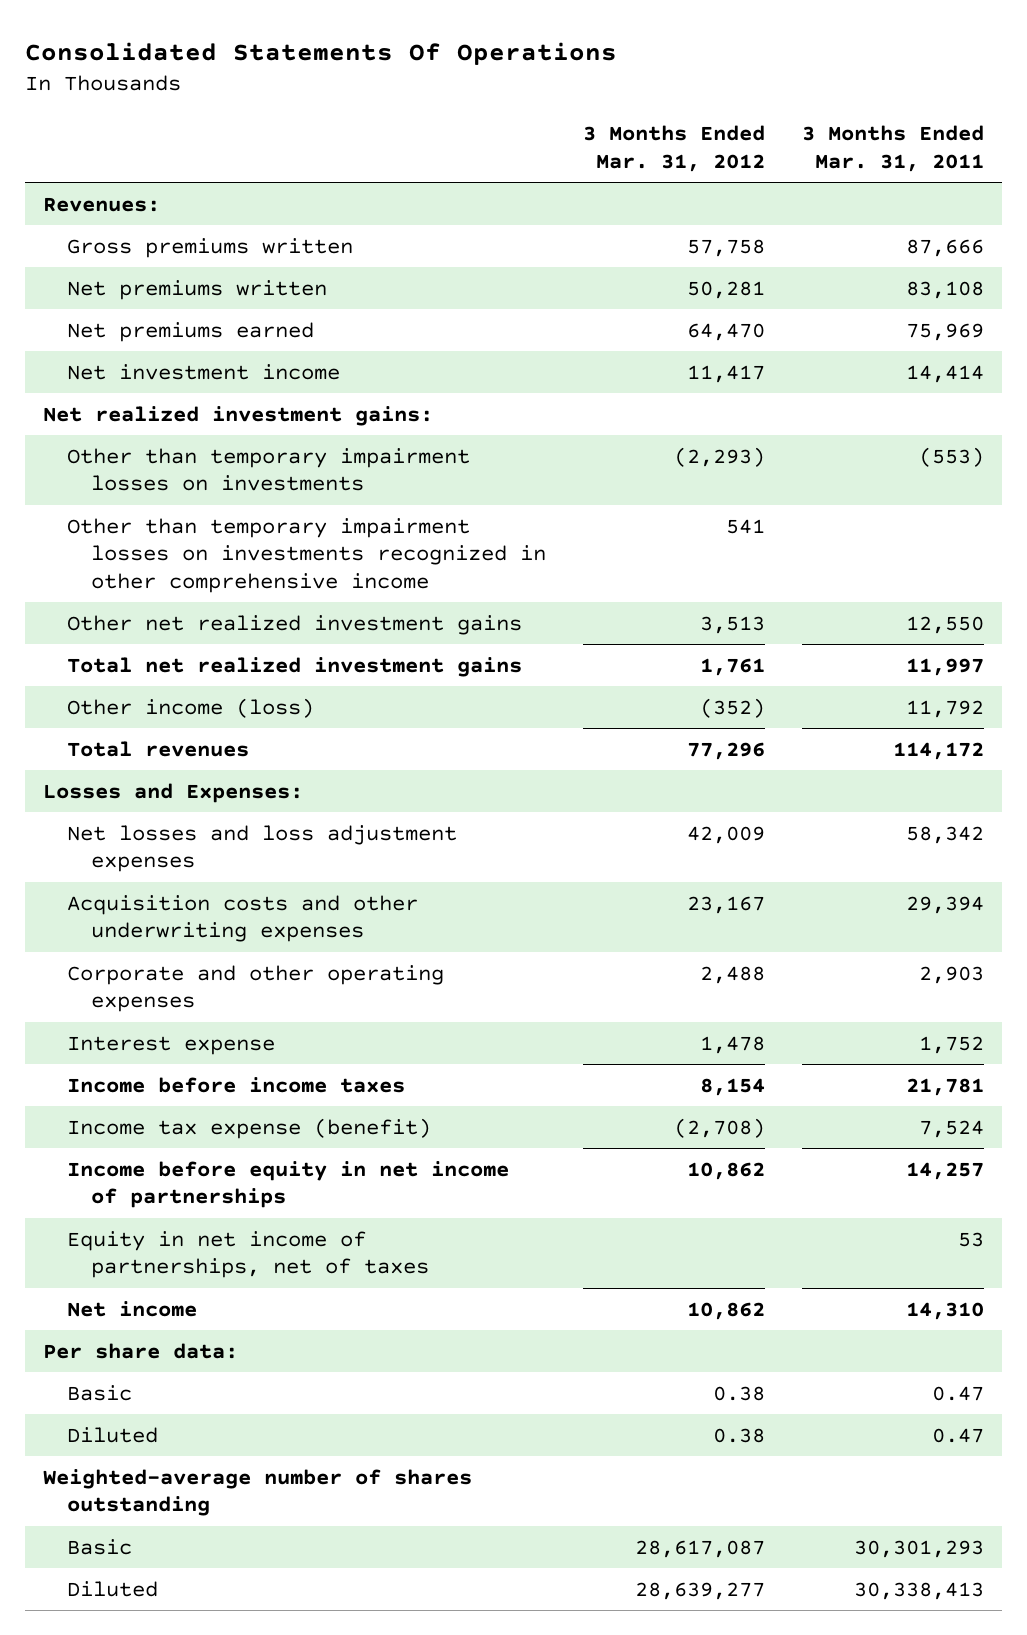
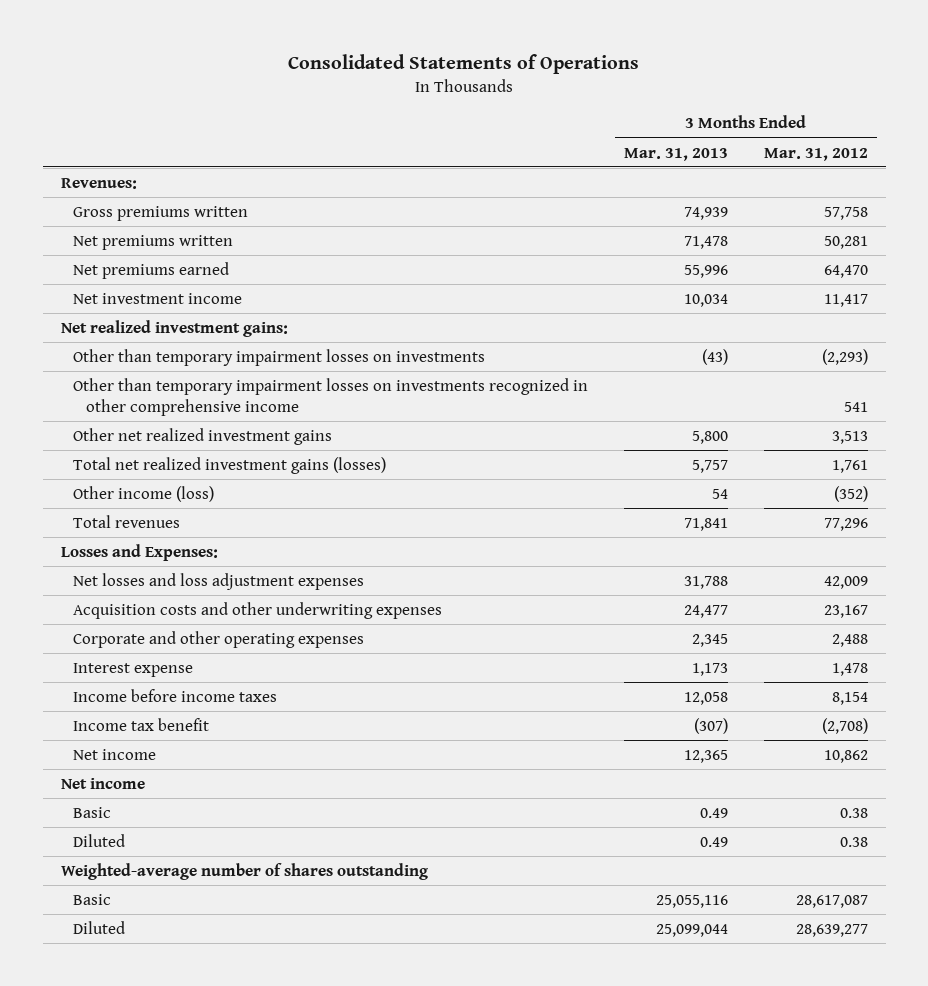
[24,41,617,65] Consolidated Statements Of Operations -> [288,53,640,74] Consolidated Statements of Operations
[801,125,984,172] 3 Months Ended Mar. 31, 2011 -> none
none -> [624,147,729,161] Mar. 31, 2013
[67,656,523,677] Total net realized investment gains -> [73,456,387,474] Total net realized investment gains (losses)
[67,1160,510,1209] Income before equity in net income of partnerships -> none
[67,1230,430,1279] Equity in net income of partnerships, net of taxes -> none
[67,1117,432,1139] Income tax expense (benefit) -> [73,717,210,731] Income tax benefit
[43,1342,239,1359] Per share data: -> none
none -> [60,777,145,789] Net income

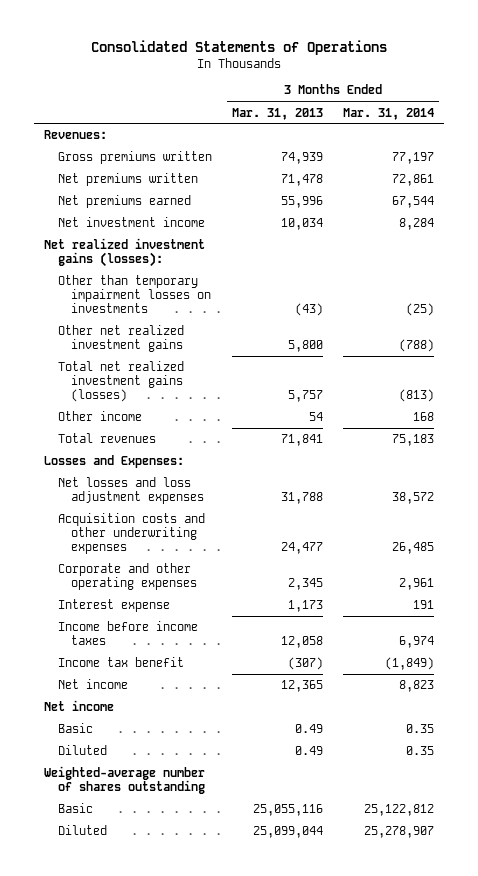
[763,147,868,161] Mar. 31, 2012 -> none
none -> [343,107,435,120] Mar. 31, 2014
[60,319,288,337] Net realized investment gains: -> [43,238,205,268] Net realized investment gains (losses):
[73,377,589,416] Other than temporary impairment losses on investments recognized in other comprehensive income -> none
[73,485,215,502] Other income (loss) -> [57,411,142,422] Other income

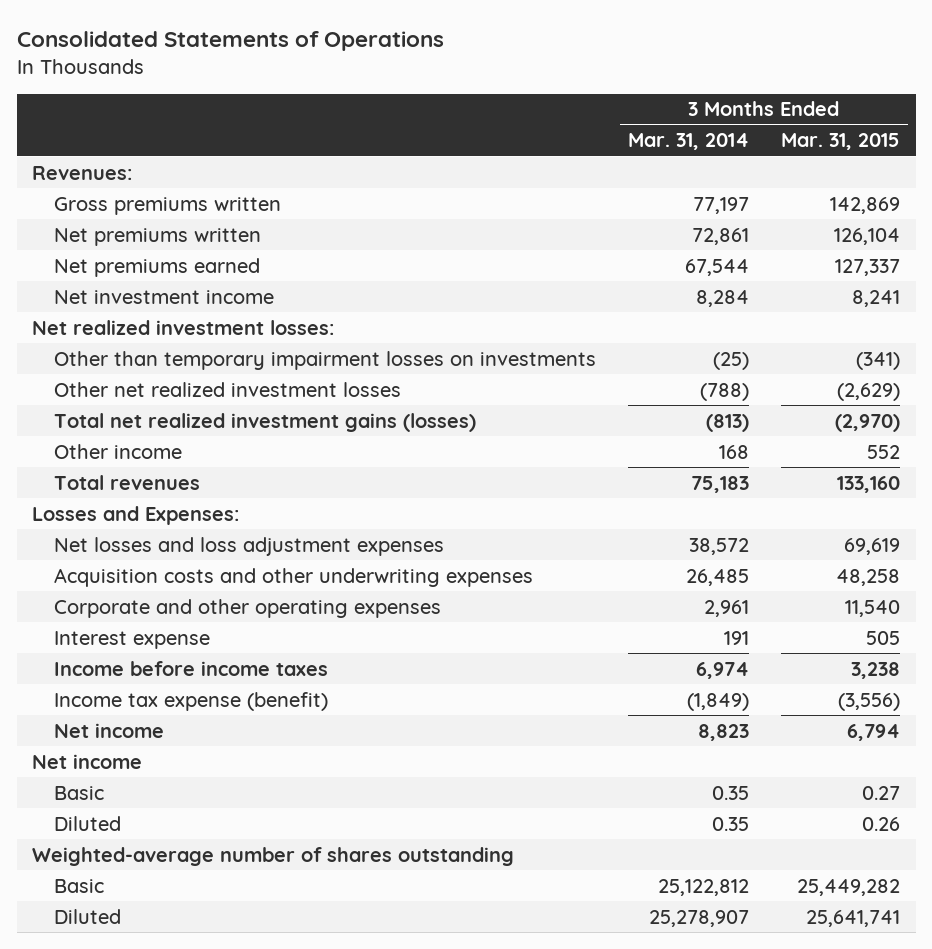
[231,107,323,120] Mar. 31, 2013 -> none
none -> [780,133,900,151] Mar. 31, 2015
[43,238,205,268] Net realized investment gains (losses): -> [32,319,335,335] Net realized investment losses:
[57,325,184,353] Other net realized investment gains -> [54,381,402,397] Other net realized investment losses
[57,657,184,668] Income tax benefit -> [54,691,329,711] Income tax expense (benefit)

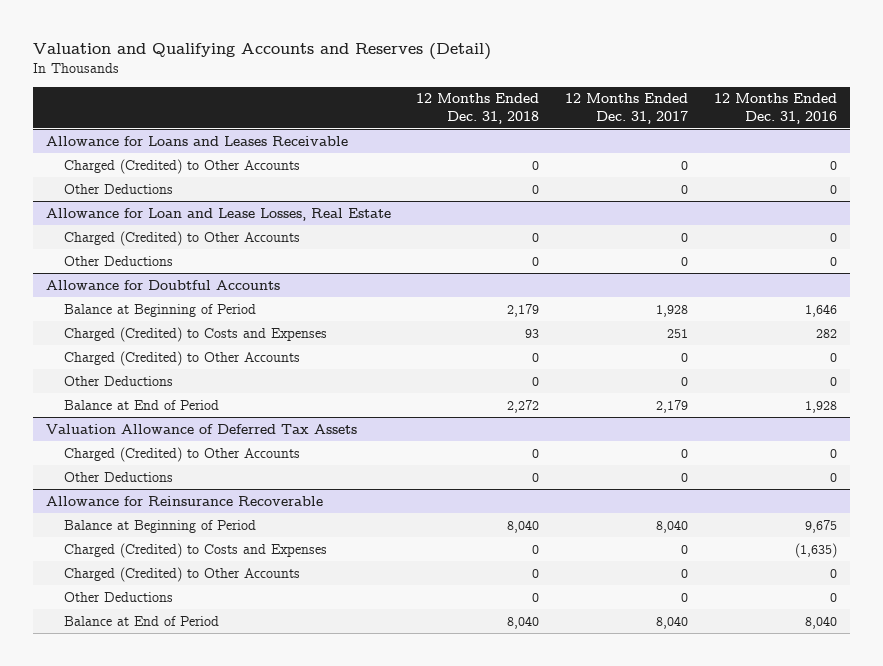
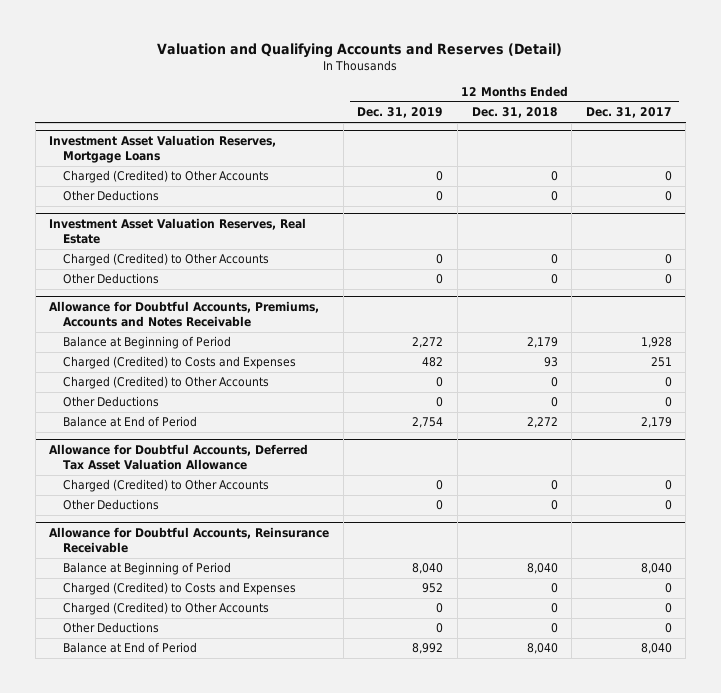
[713,93,837,124] 12 Months Ended Dec. 31, 2016 -> none
none -> [357,107,444,119] Dec. 31, 2019
[45,135,348,146] Allowance for Loans and Leases Receivable -> [49,134,277,163] Investment Asset Valuation Reserves, Mortgage Loans
[45,207,391,221] Allowance for Loan and Lease Losses, Real Estate -> [49,217,307,244] Investment Asset Valuation Reserves, Real Estate
[45,279,280,290] Allowance for Doubtful Accounts -> [49,300,320,327] Allowance for Doubtful Accounts, Premiums, Accounts and Notes Receivable
[45,423,357,434] Valuation Allowance of Deferred Tax Assets -> [49,443,309,470] Allowance for Doubtful Accounts, Deferred Tax Asset Valuation Allowance
[45,495,323,506] Allowance for Reinsurance Recoverable -> [49,526,330,553] Allowance for Doubtful Accounts, Reinsurance Receivable

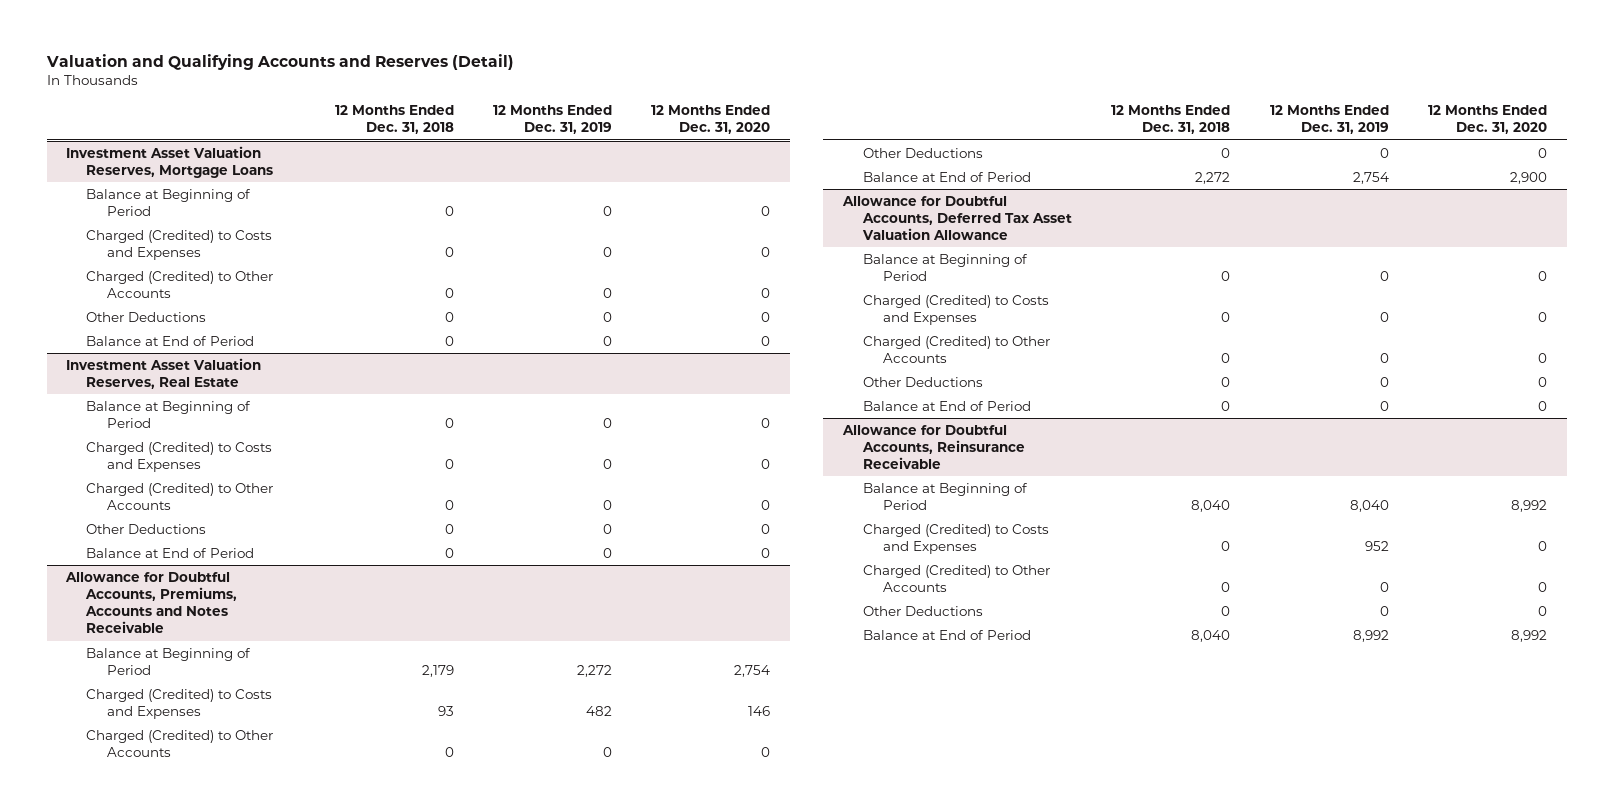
[585,107,672,119] Dec. 31, 2017 -> none
none -> [651,105,771,135] 12 Months Ended Dec. 31, 2020
none -> [86,188,252,216] Balance at Beginning of Period
none -> [86,229,273,260] Charged (Credited) to Costs and Expenses
none -> [86,335,255,346] Balance at End of Period
none -> [86,400,252,428] Balance at Beginning of Period
none -> [86,441,273,472] Charged (Credited) to Costs and Expenses
none -> [86,547,255,558] Balance at End of Period
none -> [863,253,1029,281] Balance at Beginning of Period
none -> [863,294,1050,325] Charged (Credited) to Costs and Expenses
none -> [863,400,1032,411] Balance at End of Period

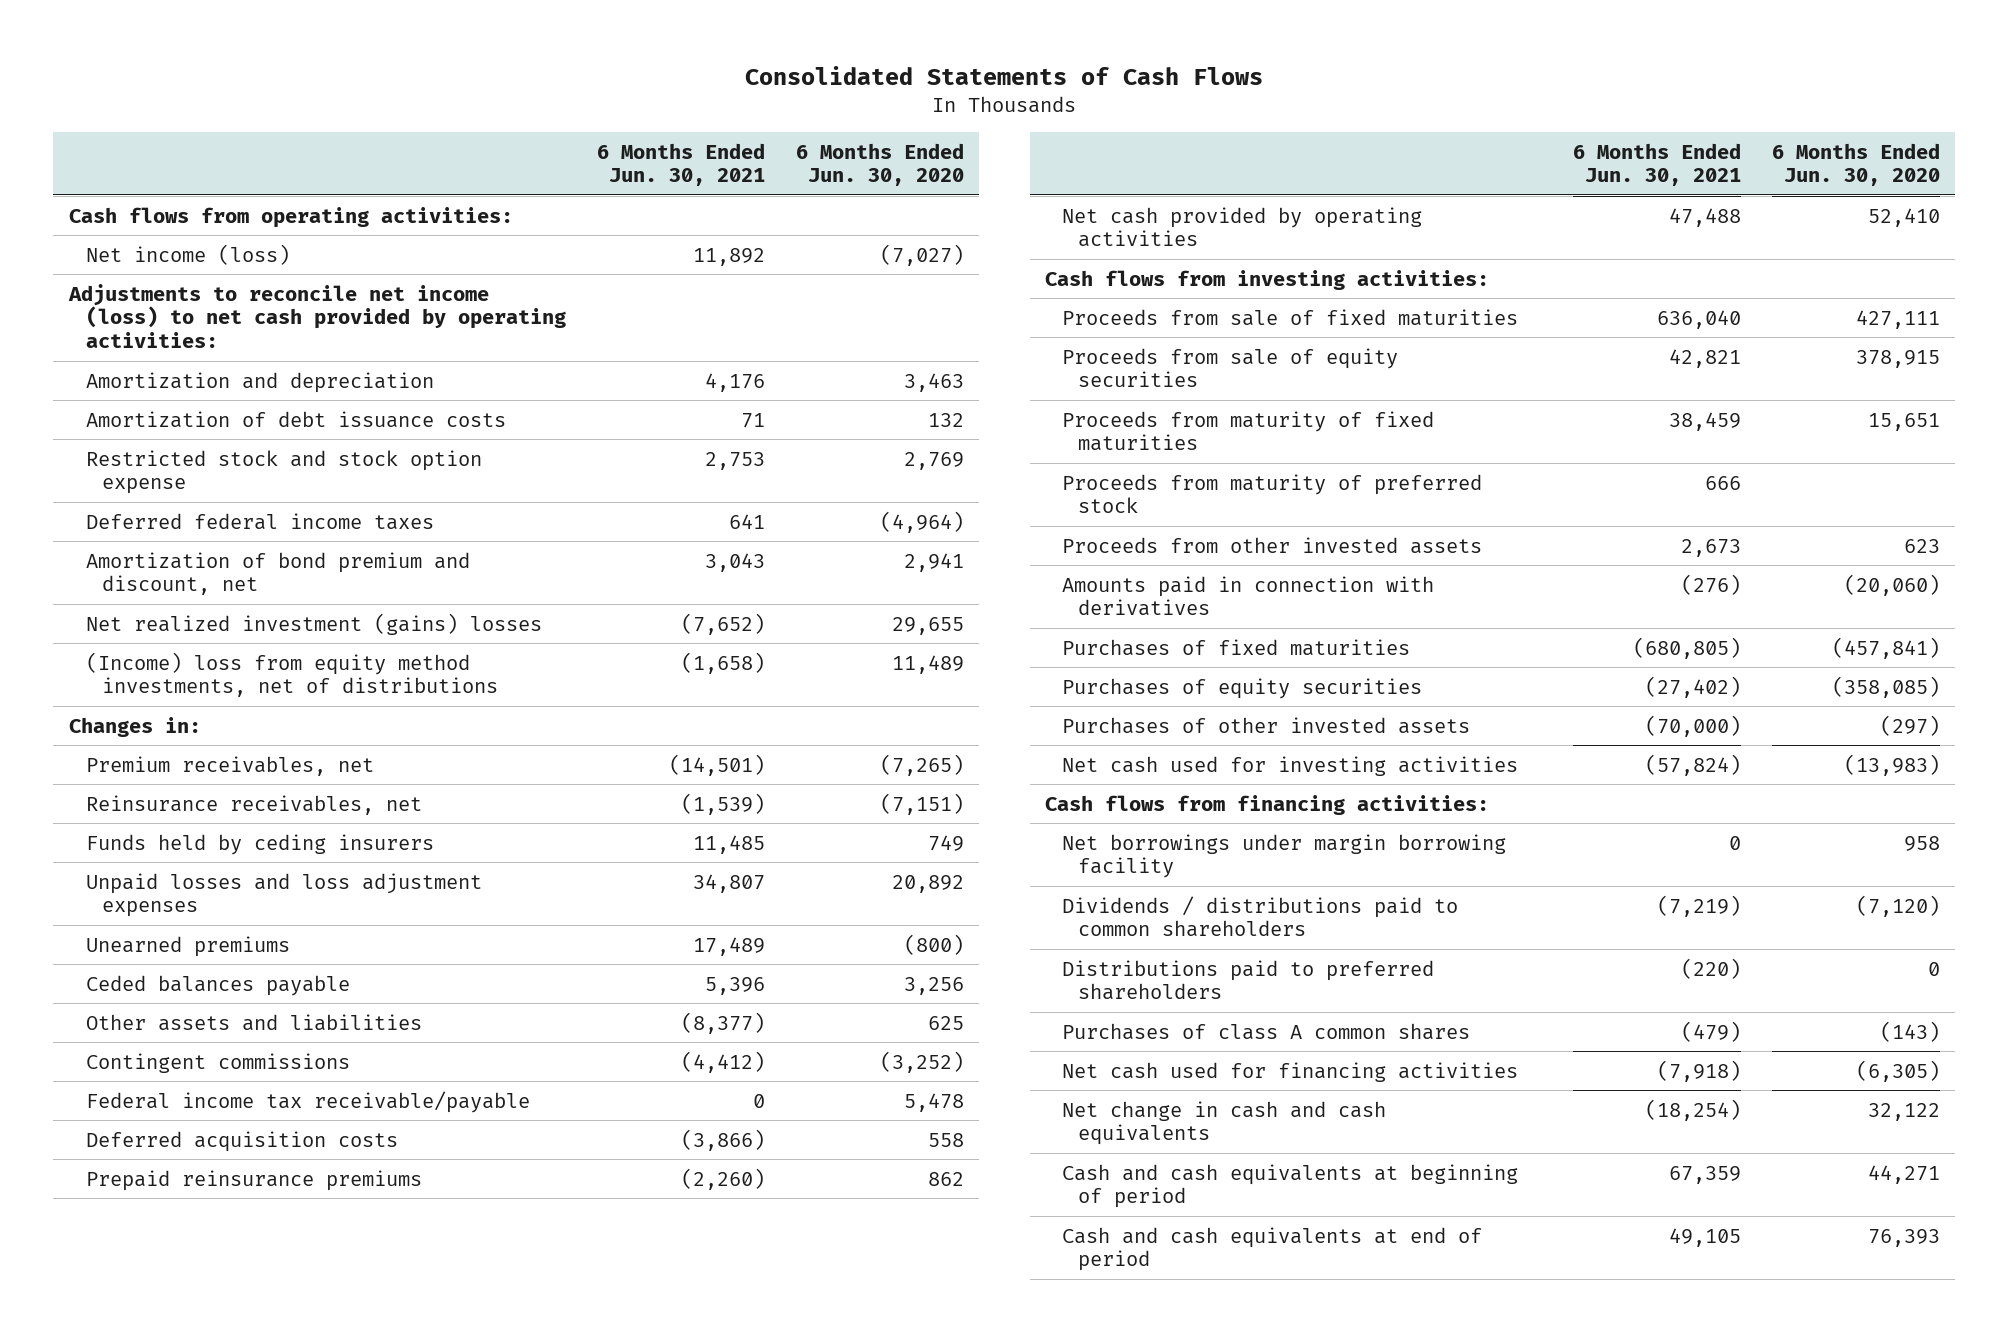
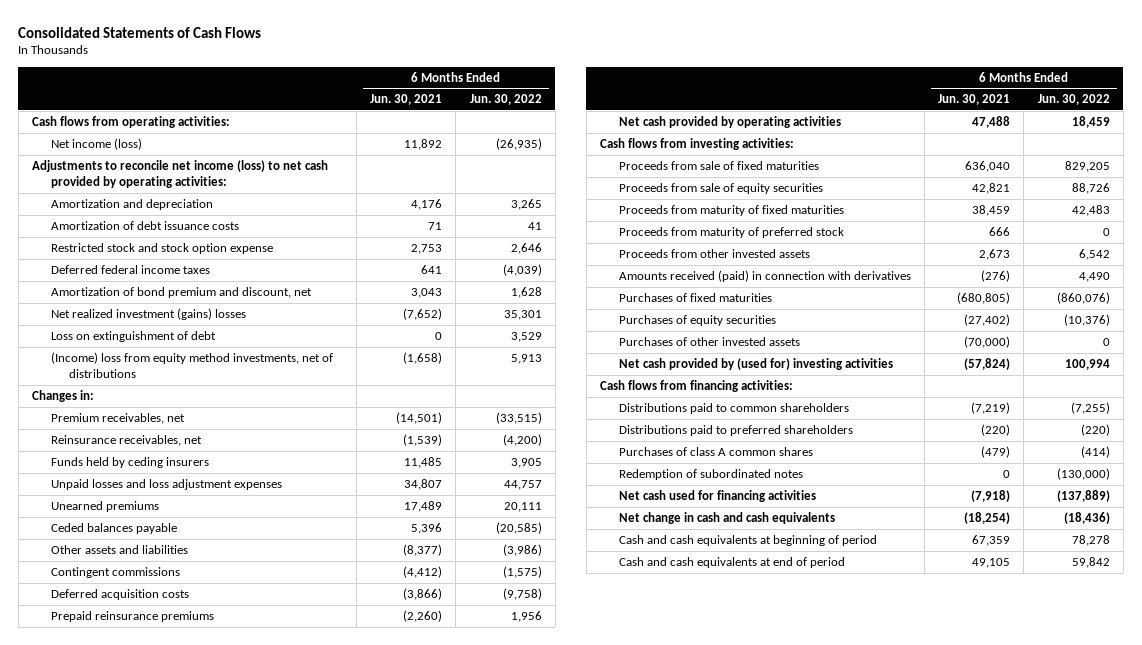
[795,142,964,187] 6 Months Ended Jun. 30, 2020 -> none
none -> [469,94,542,106] Jun. 30, 2022
none -> [50,330,216,342] Loss on extinguishment of debt
[85,1090,530,1113] Federal income tax receivable/payable -> none
[1061,575,1434,617] Amounts paid in connection with derivatives -> [618,269,911,282] Amounts received (paid) in connection with derivatives
[1061,755,1518,776] Net cash used for investing activities -> [618,357,893,370] Net cash provided by (used for) investing activities
[1061,833,1506,879] Net borrowings under margin borrowing facility -> none
[1061,895,1458,938] Dividends / distributions paid to common shareholders -> [618,402,849,414] Distributions paid to common shareholders
none -> [618,468,803,480] Redemption of subordinated notes

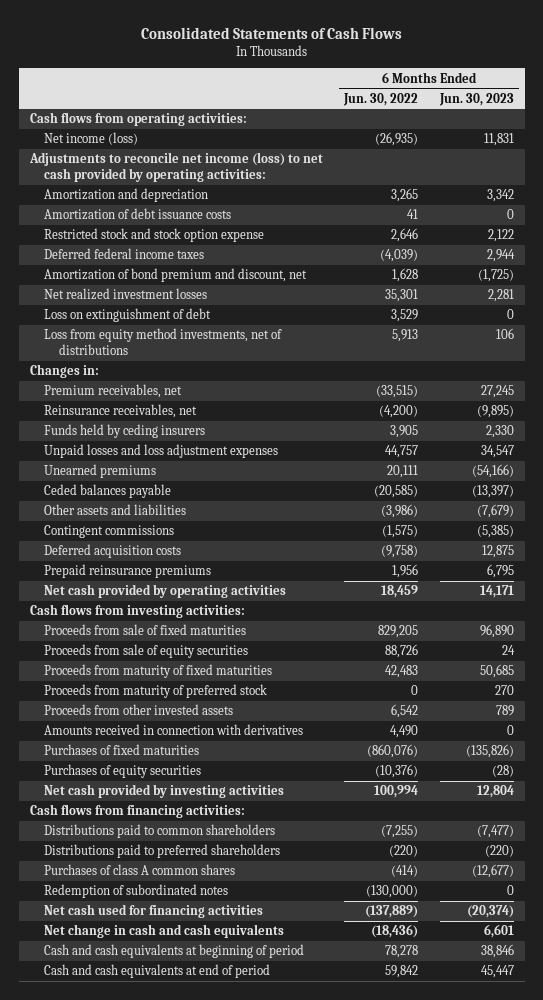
[370,94,443,106] Jun. 30, 2021 -> none
none -> [438,92,514,106] Jun. 30, 2023
[50,307,246,320] Net realized investment (gains) losses -> [44,288,208,301] Net realized investment losses
[50,351,333,378] (Income) loss from equity method investments, net of distributions -> [44,328,283,356] Loss from equity method investments, net of distributions
[618,269,911,282] Amounts received (paid) in connection with derivatives -> [44,724,304,736] Amounts received in connection with derivatives
[618,336,800,346] Purchases of other invested assets -> none
[618,357,893,370] Net cash provided by (used for) investing activities -> [44,784,285,799] Net cash provided by investing activities

